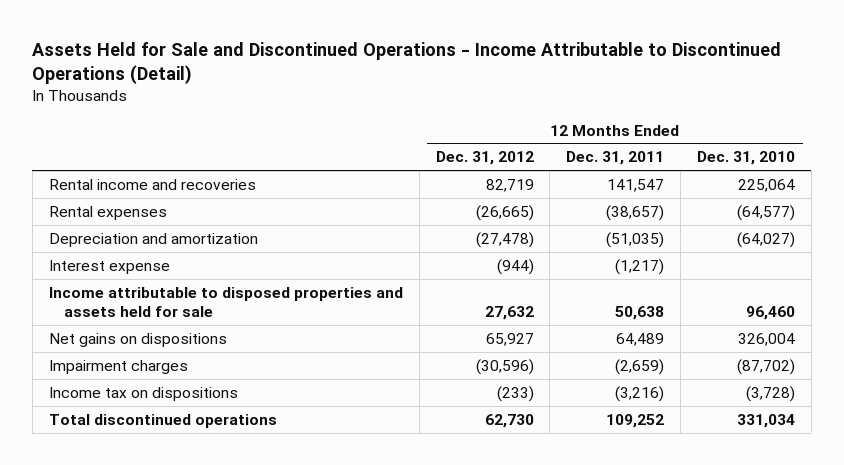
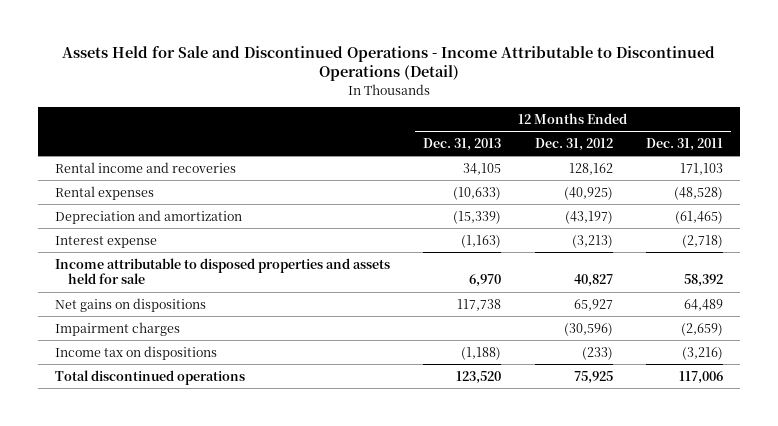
[696,151,795,166] Dec. 31, 2010 -> none
none -> [423,137,502,151] Dec. 31, 2013
[485,178,534,192] 82,719 -> [568,162,613,175] 128,162
[607,178,665,192] 141,547 -> [679,162,723,175] 171,103
[475,204,534,221] (26,665) -> [563,186,613,200] (40,925)
[606,204,665,221] (38,657) -> [673,186,723,200] (48,528)
[475,231,534,248] (27,478) -> [564,210,613,224] (43,197)
[606,231,665,248] (51,035) -> [674,210,723,224] (61,465)
[496,258,534,275] (944) -> [571,234,613,248] (3,213)
[615,258,665,275] (1,217) -> [681,234,723,248] (2,718)
[484,305,534,320] 27,632 -> [573,274,613,288] 40,827
[615,305,665,320] 50,638 -> [683,274,723,288] 58,392
[484,413,534,428] 62,730 -> [573,370,613,384] 75,925
[606,413,665,428] 109,252 -> [678,370,723,384] 117,006

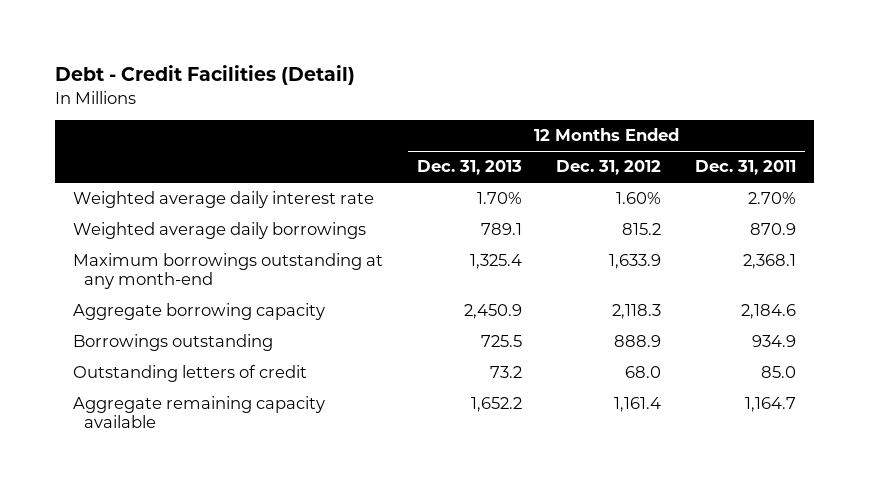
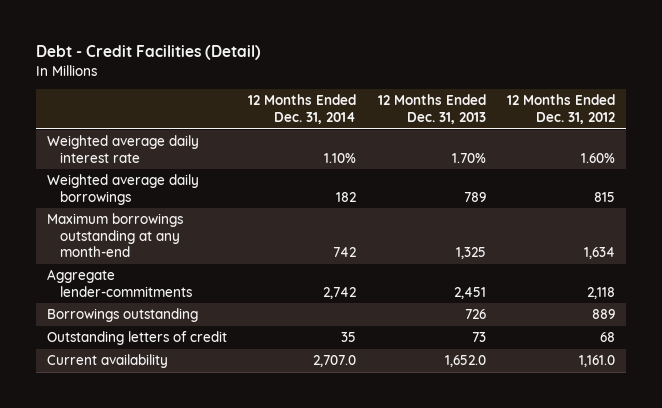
[695,160,797,176] Dec. 31, 2011 -> none
none -> [248,94,357,124] 12 Months Ended Dec. 31, 2014
[72,396,325,429] Aggregate remaining capacity available -> none
[480,223,522,236] 789.1 -> [463,191,486,202] 789
[622,223,662,236] 815.2 -> [594,191,616,202] 815
[469,254,522,270] 1,325.4 -> [455,247,486,260] 1,325
[609,254,662,270] 1,633.9 -> [584,247,616,260] 1,634
[72,303,325,321] Aggregate borrowing capacity -> [46,269,192,297] Aggregate lender-commitments
[463,304,522,320] 2,450.9 -> [453,286,486,299] 2,451
[612,304,662,320] 2,118.3 -> [587,286,616,299] 2,118
[480,335,522,348] 725.5 -> [464,309,486,320] 726
[614,335,662,348] 888.9 -> [592,309,616,320] 889
[489,366,522,379] 73.2 -> [471,332,486,343] 73
[625,366,662,379] 68.0 -> [600,332,616,343] 68
none -> [46,354,168,369] Current availability

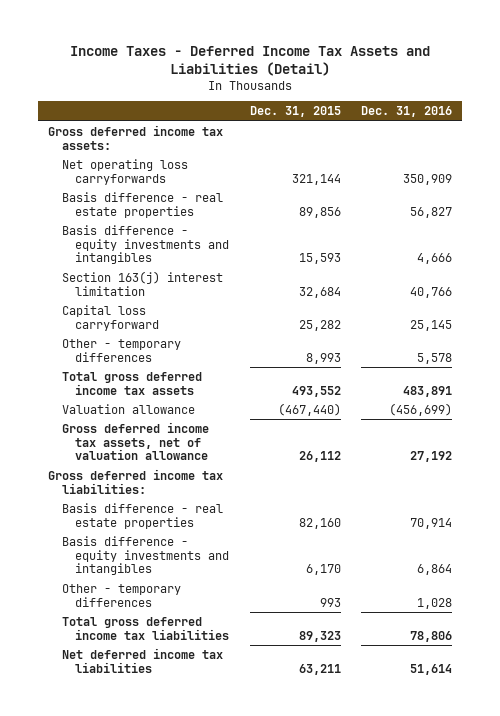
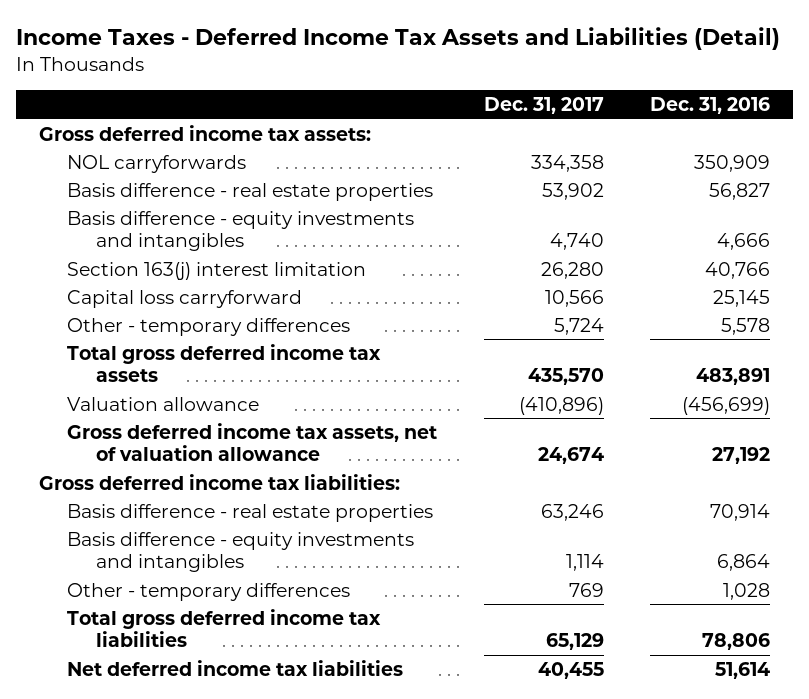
[249,106,341,118] Dec. 31, 2015 -> none
none -> [483,97,604,115] Dec. 31, 2017
[61,158,188,185] Net operating loss carryforwards -> [67,154,247,173] NOL carryforwards

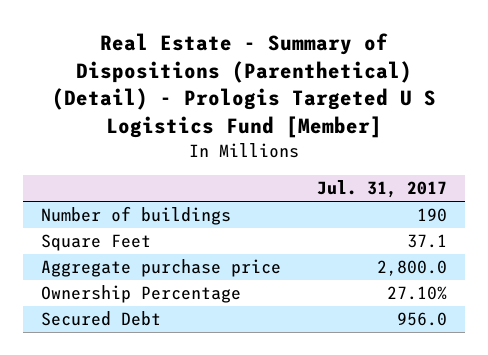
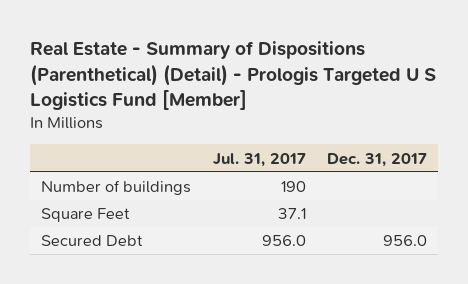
none -> [327,152,428,167] Dec. 31, 2017
[40,259,281,278] Aggregate purchase price -> none
[40,285,241,304] Ownership Percentage -> none

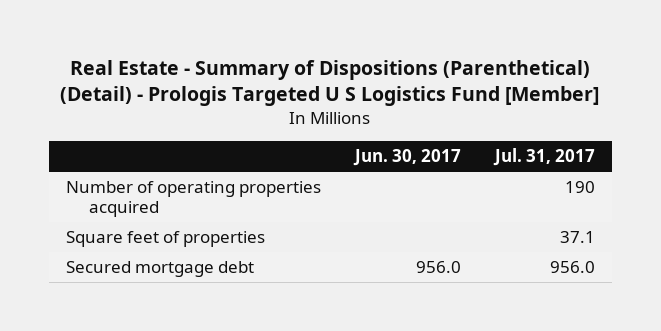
[327,152,428,167] Dec. 31, 2017 -> none
none -> [352,149,461,167] Jun. 30, 2017
[40,180,191,196] Number of buildings -> [65,181,321,218] Number of operating properties acquired
[40,208,130,223] Square Feet -> [65,231,265,248] Square feet of properties
[40,235,143,247] Secured Debt -> [65,261,254,278] Secured mortgage debt

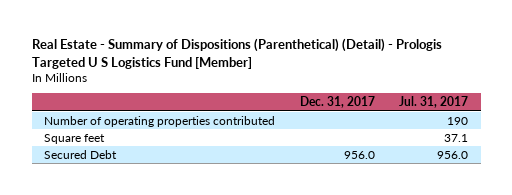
[352,149,461,167] Jun. 30, 2017 -> none
none -> [299,96,375,109] Dec. 31, 2017
[65,181,321,218] Number of operating properties acquired -> [44,115,276,127] Number of operating properties contributed
[65,231,265,248] Square feet of properties -> [44,133,106,144] Square feet
[65,261,254,278] Secured mortgage debt -> [44,149,118,159] Secured Debt

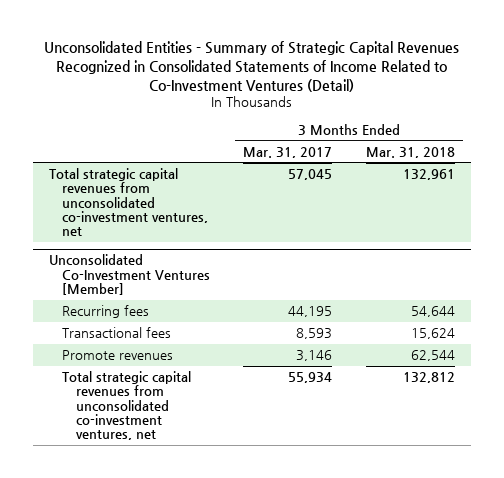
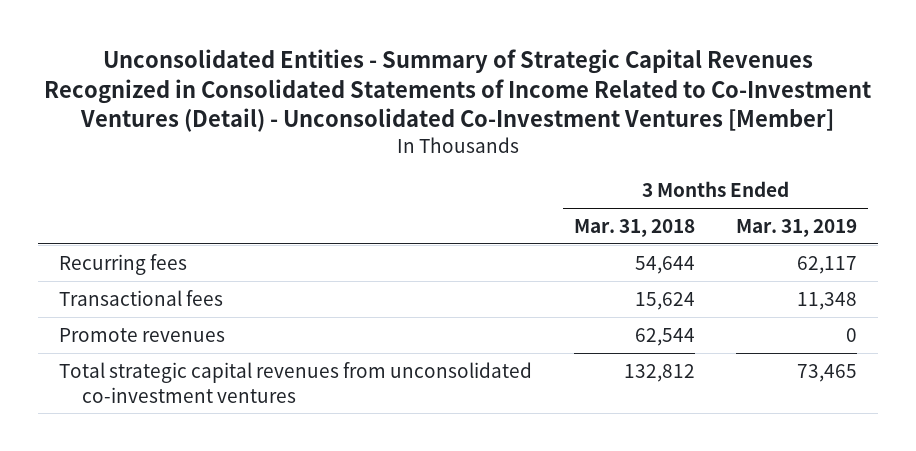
[43,40,459,92] Unconsolidated Entities - Summary of Strategic Capital Revenues Recognized in Consolidated Statements of Income Related to Co-Investment Ventures (Detail) -> [44,48,872,133] Unconsolidated Entities - Summary of Strategic Capital Revenues Recognized in Consolidated Statements of Income Related to Co-Investment Ventures (Detail) - Unconsolidated Co-Investment Ventures [Member]
[243,146,333,158] Mar. 31, 2017 -> none
none -> [736,218,858,237] Mar. 31, 2019
[49,168,209,237] Total strategic capital revenues from unconsolidated co-investment ventures, net -> none
[49,254,211,295] Unconsolidated Co-Investment Ventures [Member] -> none
[62,371,192,441] Total strategic capital revenues from unconsolidated co-investment ventures, net -> [58,361,532,403] Total strategic capital revenues from unconsolidated co-investment ventures

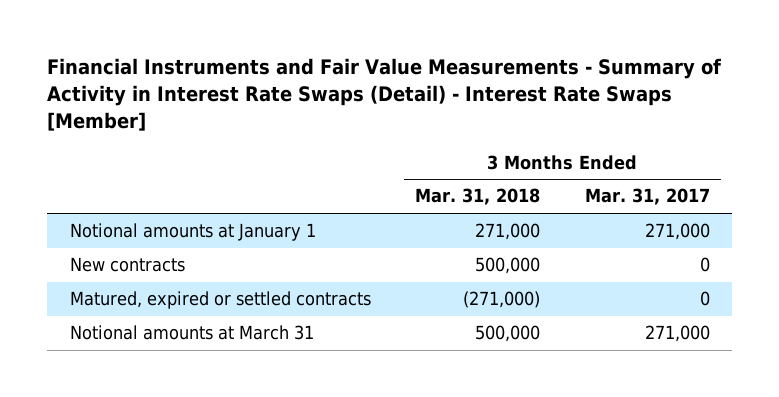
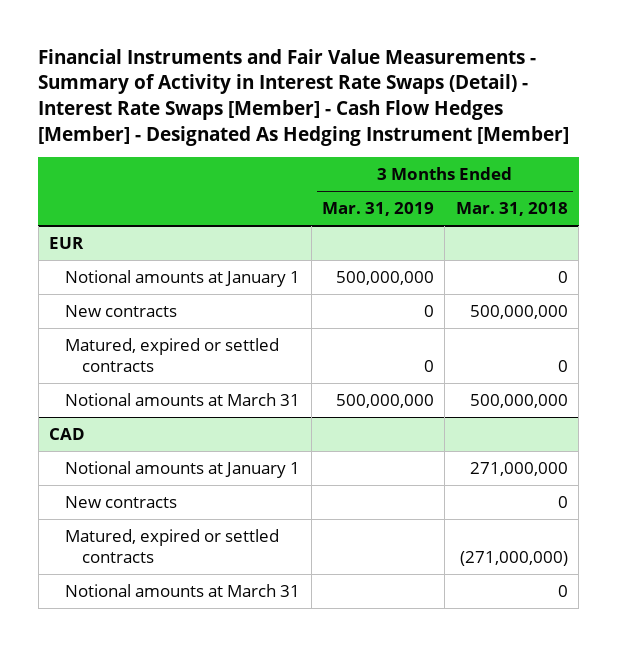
[47,58,722,132] Financial Instruments and Fair Value Measurements - Summary of Activity in Interest Rate Swaps (Detail) - Interest Rate Swaps [Member] -> [38,48,570,146] Financial Instruments and Fair Value Measurements - Summary of Activity in Interest Rate Swaps (Detail) - Interest Rate Swaps [Member] - Cash Flow Hedges [Member] - Designated As Hedging Instrument [Member]
[584,188,710,206] Mar. 31, 2017 -> none
none -> [322,202,435,217] Mar. 31, 2019
none -> [48,236,84,249] EUR
[475,223,541,241] 271,000 -> [557,270,568,283] 0
[475,257,541,275] 500,000 -> [469,304,568,319] 500,000,000
[463,291,541,309] (271,000) -> [557,360,568,373] 0
[475,325,541,343] 500,000 -> [469,393,568,408] 500,000,000
none -> [48,427,85,440] CAD
none -> [65,460,301,478] Notional amounts at January 1
none -> [65,495,178,508] New contracts
none -> [65,528,280,564] Matured, expired or settled contracts
none -> [65,583,301,597] Notional amounts at March 31

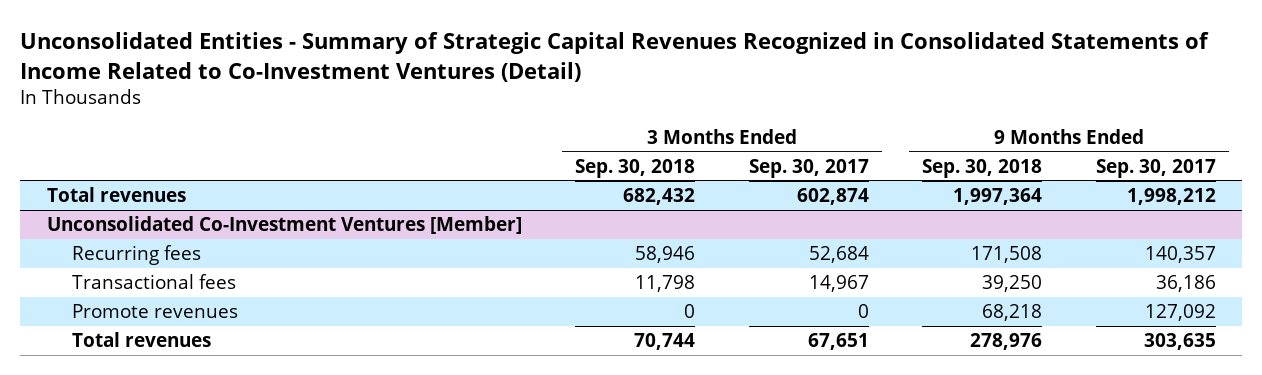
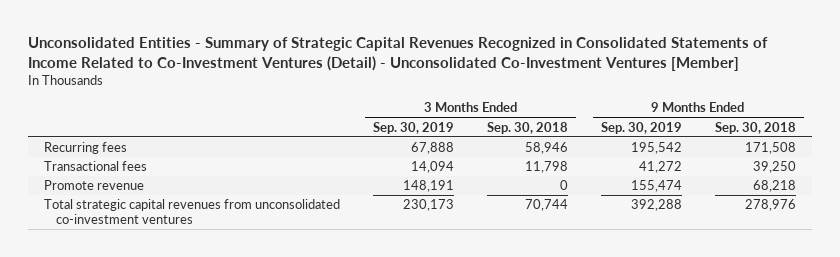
[19,32,1209,82] Unconsolidated Entities - Summary of Strategic Capital Revenues Recognized in Consolidated Statements of Income Related to Co-Investment Ventures (Detail) -> [27,36,768,71] Unconsolidated Entities - Summary of Strategic Capital Revenues Recognized in Consolidated Statements of Income Related to Co-Investment Ventures (Detail) - Unconsolidated Co-Investment Ventures [Member]
[748,158,869,178] Sep. 30, 2017 -> none
[1095,158,1216,178] Sep. 30, 2017 -> none
none -> [373,121,455,134] Sep. 30, 2019
none -> [600,121,682,134] Sep. 30, 2019
[46,187,186,203] Total revenues -> none
[46,216,522,235] Unconsolidated Co-Investment Ventures [Member] -> none
[72,304,239,319] Promote revenues -> [44,180,145,191] Promote revenue
[72,332,212,348] Total revenues -> [44,199,341,225] Total strategic capital revenues from unconsolidated co-investment ventures

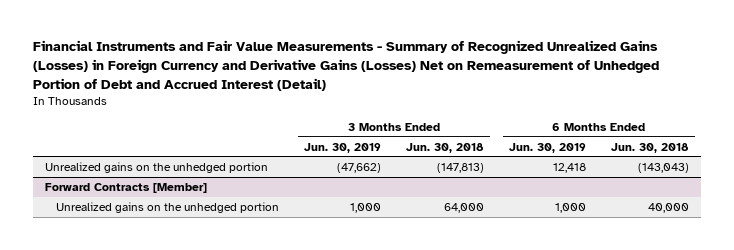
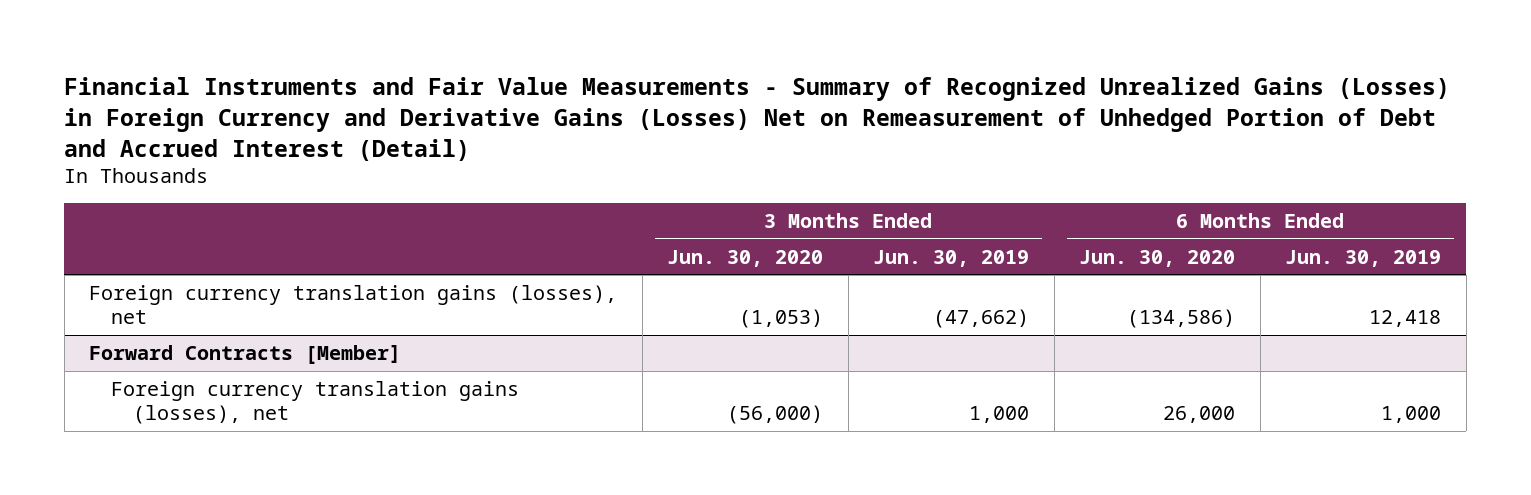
[405,142,484,153] Jun. 30, 2018 -> none
[610,142,689,153] Jun. 30, 2018 -> none
none -> [667,249,824,267] Jun. 30, 2020
none -> [1079,249,1236,267] Jun. 30, 2020
[45,161,269,173] Unrealized gains on the unhedged portion -> [89,284,618,325] Foreign currency translation gains (losses), net
[55,201,279,213] Unrealized gains on the unhedged portion -> [111,380,520,425] Foreign currency translation gains (losses), net

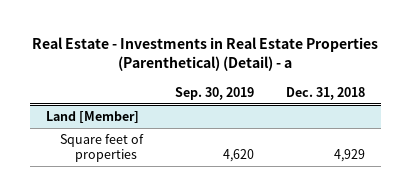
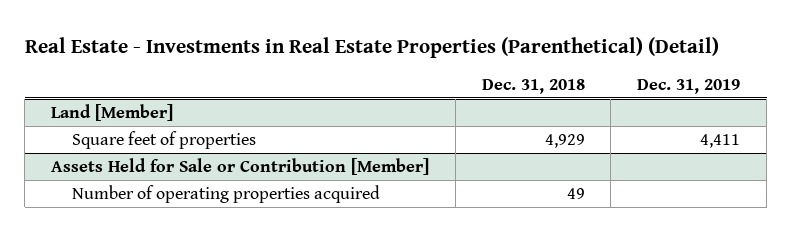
[32,37,379,72] Real Estate - Investments in Real Estate Properties (Parenthetical) (Detail) - a -> [24,36,719,58] Real Estate - Investments in Real Estate Properties (Parenthetical) (Detail)
[175,86,255,100] Sep. 30, 2019 -> none
none -> [637,78,741,94] Dec. 31, 2019
none -> [50,158,429,176] Assets Held for Sale or Contribution [Member]
none -> [71,185,380,204] Number of operating properties acquired

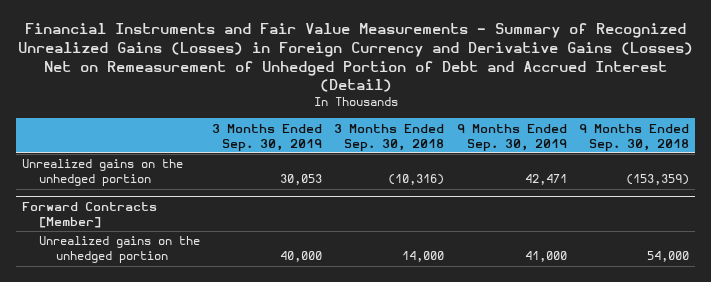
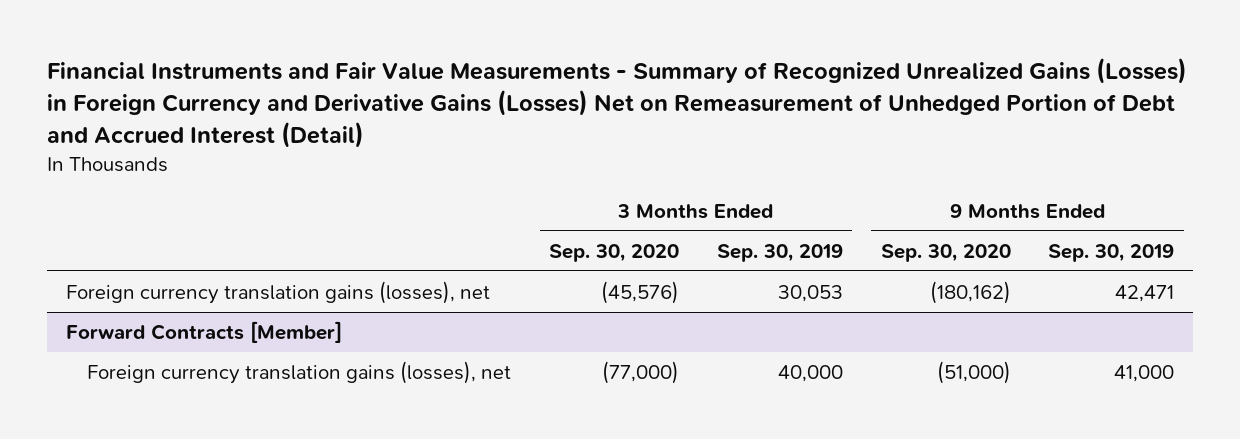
[334,123,445,151] 3 Months Ended Sep. 30, 2018 -> none
[579,123,690,151] 9 Months Ended Sep. 30, 2018 -> none
none -> [549,243,680,262] Sep. 30, 2020
none -> [880,243,1011,262] Sep. 30, 2020
[22,159,184,187] Unrealized gains on the unhedged portion -> [65,280,490,304] Foreign currency translation gains (losses), net
[38,236,200,264] Unrealized gains on the unhedged portion -> [87,360,512,384] Foreign currency translation gains (losses), net

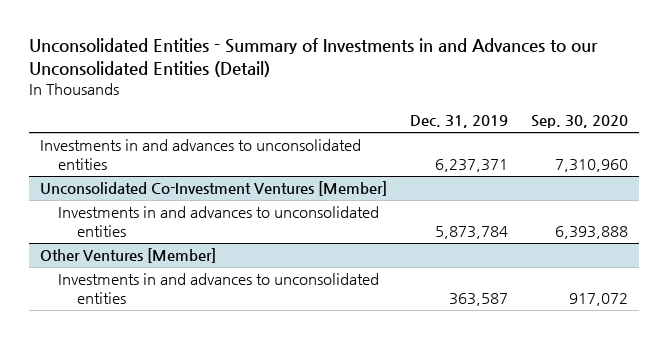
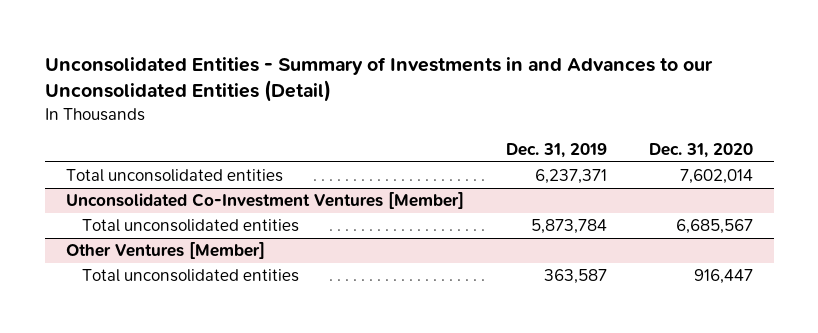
[530,115,628,129] Sep. 30, 2020 -> none
none -> [648,143,753,159] Dec. 31, 2020
[40,139,362,171] Investments in and advances to unconsolidated entities -> [65,169,283,183] Total unconsolidated entities
[58,206,380,238] Investments in and advances to unconsolidated entities -> [81,219,299,233] Total unconsolidated entities
[58,273,380,305] Investments in and advances to unconsolidated entities -> [81,269,299,283] Total unconsolidated entities

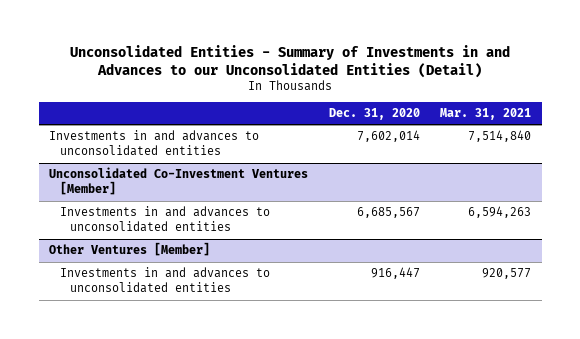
[505,143,607,159] Dec. 31, 2019 -> none
none -> [440,108,532,121] Mar. 31, 2021
[65,169,283,183] Total unconsolidated entities -> [48,130,259,157] Investments in and advances to unconsolidated entities
[81,219,299,233] Total unconsolidated entities -> [59,206,270,233] Investments in and advances to unconsolidated entities
[81,269,299,283] Total unconsolidated entities -> [59,267,270,294] Investments in and advances to unconsolidated entities

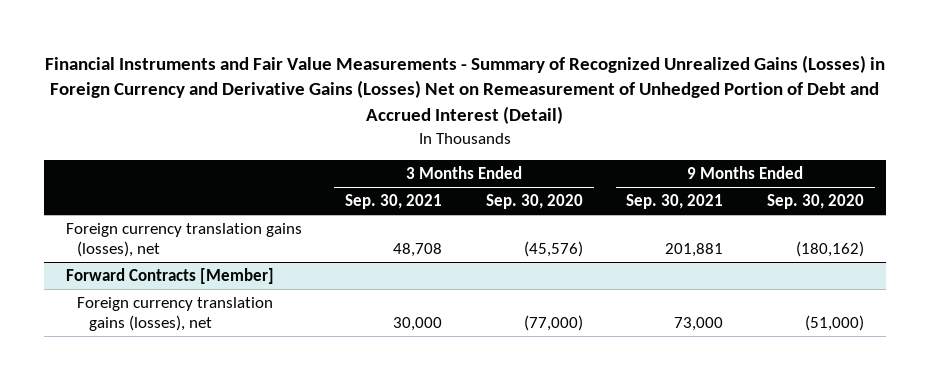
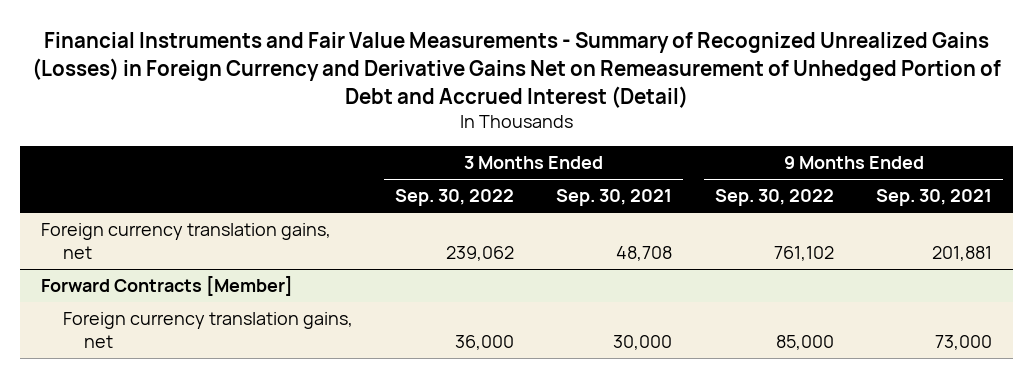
[44,54,885,125] Financial Instruments and Fair Value Measurements - Summary of Recognized Unrealized Gains (Losses) in Foreign Currency and Derivative Gains (Losses) Net on Remeasurement of Unhedged Portion of Debt and Accrued Interest (Detail) -> [31,32,1001,108] Financial Instruments and Fair Value Measurements - Summary of Recognized Unrealized Gains (Losses) in Foreign Currency and Derivative Gains Net on Remeasurement of Unhedged Portion of Debt and Accrued Interest (Detail)
[485,194,583,210] Sep. 30, 2020 -> none
[767,194,865,210] Sep. 30, 2020 -> none
none -> [395,189,515,207] Sep. 30, 2022
none -> [714,189,834,207] Sep. 30, 2022
[65,222,302,258] Foreign currency translation gains (losses), net -> [41,223,332,260] Foreign currency translation gains, net
[77,296,274,332] Foreign currency translation gains (losses), net -> [62,312,353,349] Foreign currency translation gains, net

